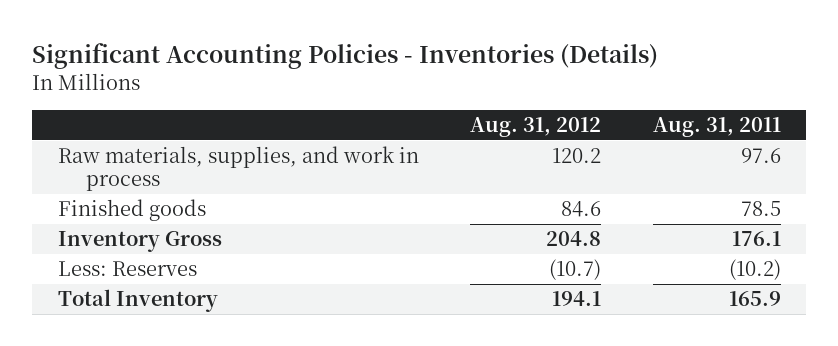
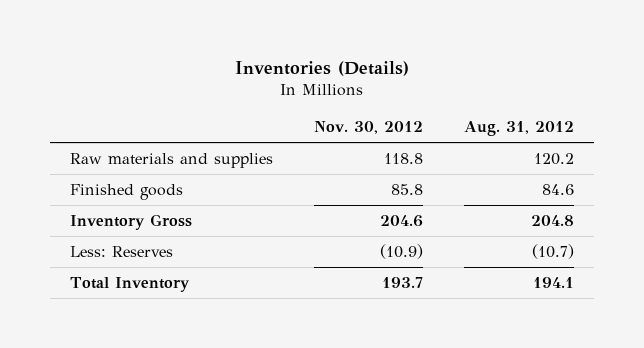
[31,42,658,69] Significant Accounting Policies - Inventories (Details) -> [235,61,410,77] Inventories (Details)
[652,116,781,137] Aug. 31, 2011 -> none
none -> [314,121,424,135] Nov. 30, 2012
[57,146,419,192] Raw materials, supplies, and work in process -> [70,152,274,168] Raw materials and supplies

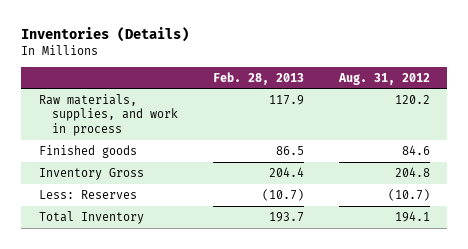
[314,121,424,135] Nov. 30, 2012 -> none
none -> [212,71,304,85] Feb. 28, 2013
[70,152,274,168] Raw materials and supplies -> [38,93,178,136] Raw materials, supplies, and work in process

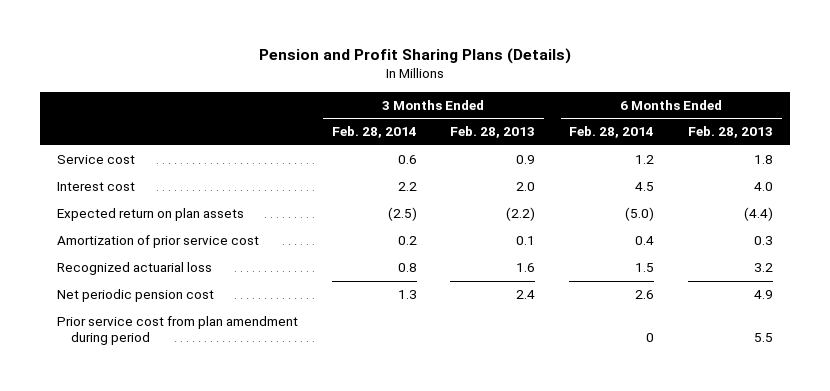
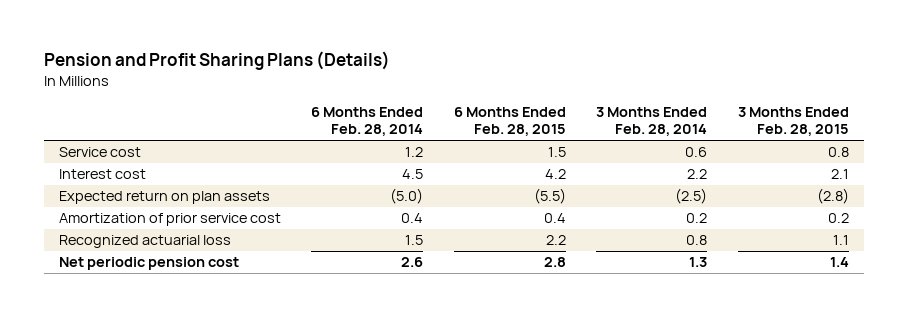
[450,126,536,139] Feb. 28, 2013 -> none
[688,126,774,139] Feb. 28, 2013 -> none
none -> [453,106,566,137] 6 Months Ended Feb. 28, 2015
none -> [737,106,849,137] 3 Months Ended Feb. 28, 2015
[56,316,298,346] Prior service cost from plan amendment during period -> none

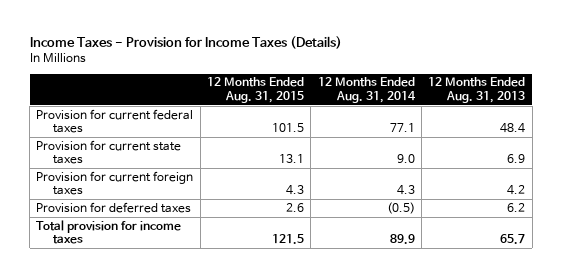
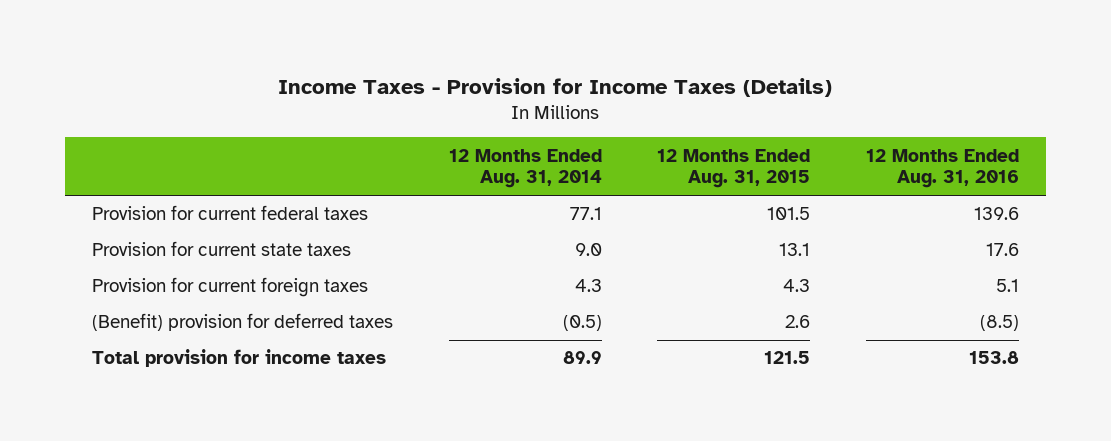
[428,77,526,103] 12 Months Ended Aug. 31, 2013 -> none
none -> [865,148,1019,189] 12 Months Ended Aug. 31, 2016
[36,201,192,213] Provision for deferred taxes -> [92,313,394,332] (Benefit) provision for deferred taxes

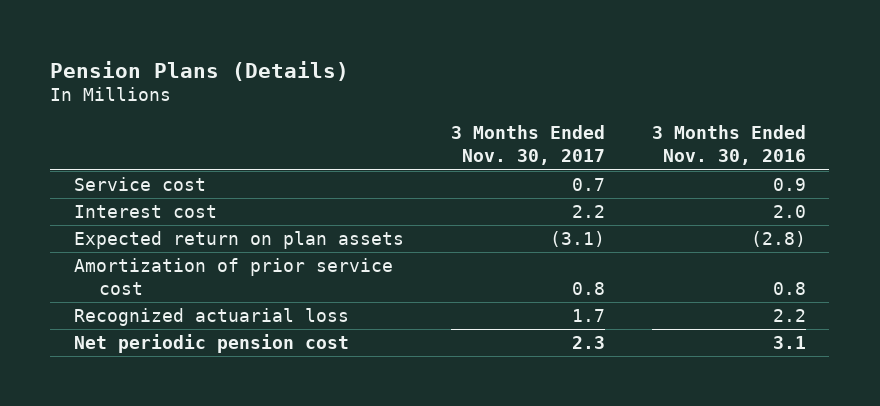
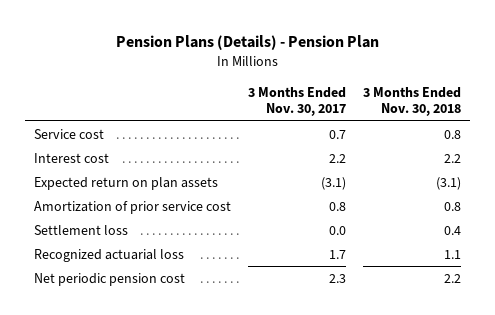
[50,60,350,81] Pension Plans (Details) -> [115,34,379,50] Pension Plans (Details) - Pension Plan
[651,125,806,166] 3 Months Ended Nov. 30, 2016 -> none
none -> [363,86,462,117] 3 Months Ended Nov. 30, 2018
none -> [33,224,128,235] Settlement loss

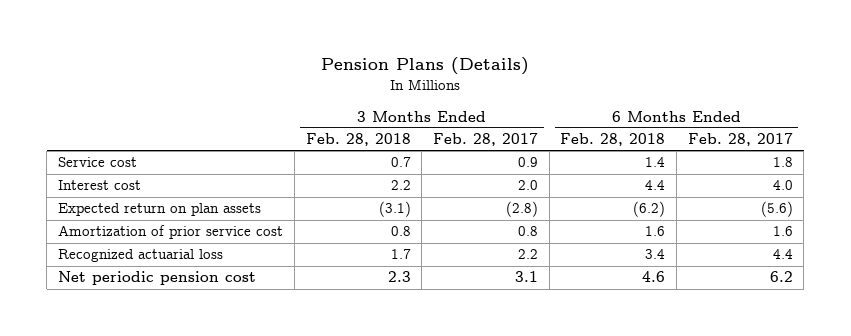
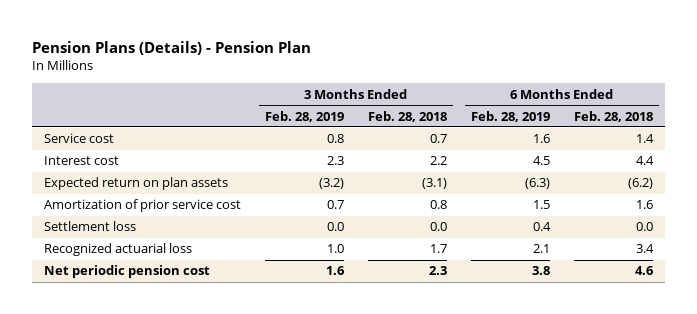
[321,57,530,76] Pension Plans (Details) -> [32,40,312,55] Pension Plans (Details) - Pension Plan
[432,133,538,147] Feb. 28, 2017 -> none
[687,133,793,147] Feb. 28, 2017 -> none
none -> [265,110,345,122] Feb. 28, 2019
none -> [471,110,551,122] Feb. 28, 2019
none -> [44,221,137,232] Settlement loss

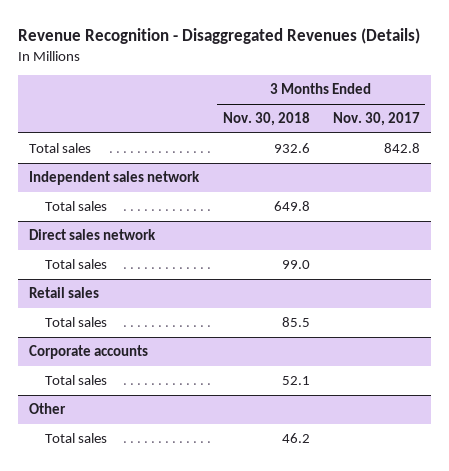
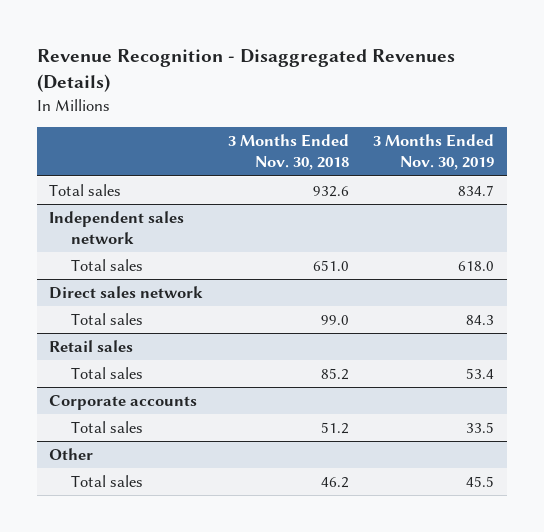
[332,112,420,127] Nov. 30, 2017 -> none
none -> [373,134,495,171] 3 Months Ended Nov. 30, 2019
[273,201,310,212] 649.8 -> [312,259,349,271] 651.0
[281,317,310,328] 85.5 -> [320,367,349,380] 85.2
[281,376,310,386] 52.1 -> [320,421,349,434] 51.2

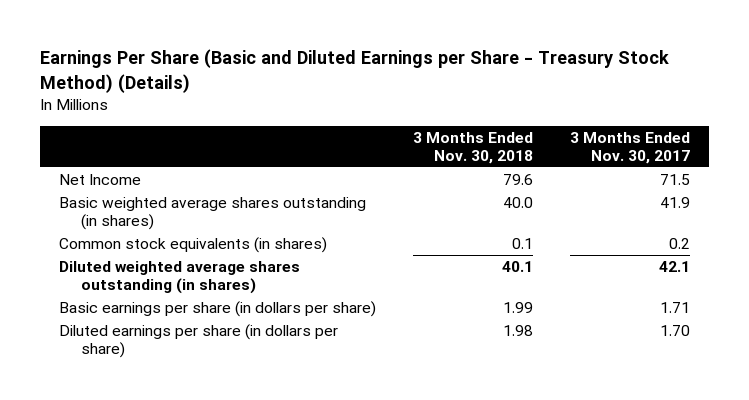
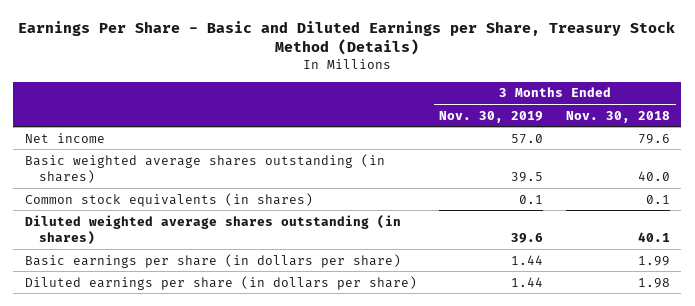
[40,49,670,93] Earnings Per Share (Basic and Diluted Earnings per Share - Treasury Stock Method) (Details) -> [18,20,676,56] Earnings Per Share - Basic and Diluted Earnings per Share, Treasury Stock Method (Details)
[570,131,691,165] 3 Months Ended Nov. 30, 2017 -> none
none -> [439,110,544,123] Nov. 30, 2019
[58,174,141,186] Net Income -> [24,132,105,143] Net income

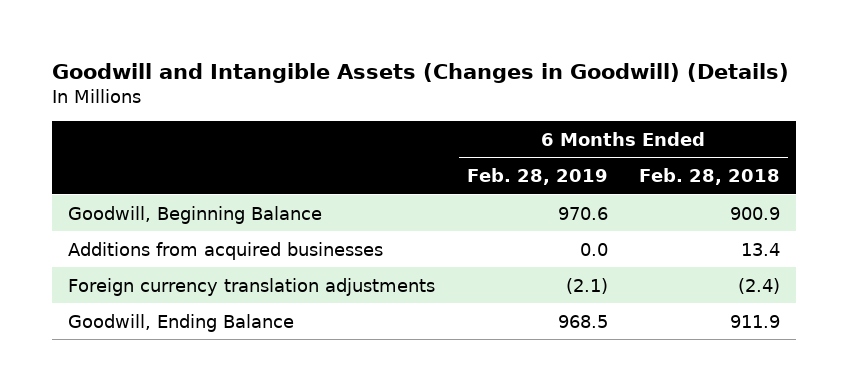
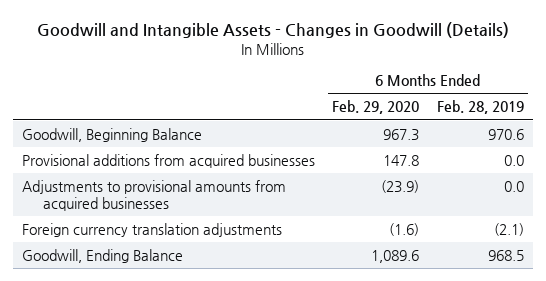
[51,63,789,84] Goodwill and Intangible Assets (Changes in Goodwill) (Details) -> [36,21,509,38] Goodwill and Intangible Assets - Changes in Goodwill (Details)
[639,168,781,186] Feb. 28, 2018 -> none
none -> [332,100,420,115] Feb. 29, 2020
[67,241,383,260] Additions from acquired businesses -> [21,153,315,168] Provisional additions from acquired businesses
none -> [21,179,286,212] Adjustments to provisional amounts from acquired businesses

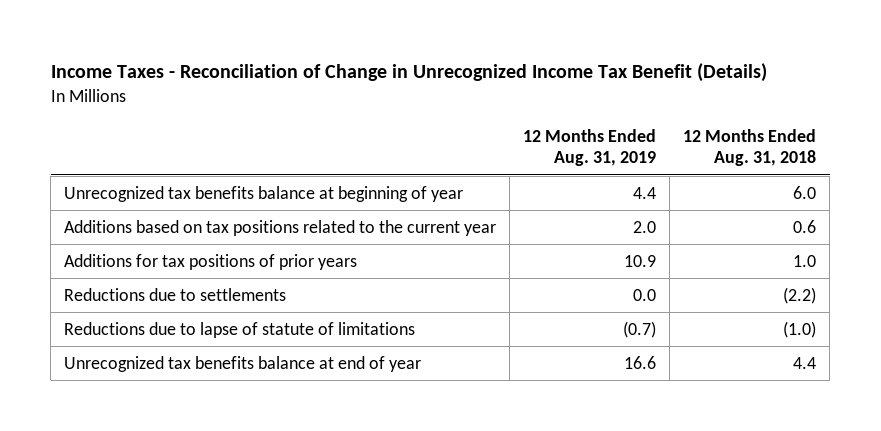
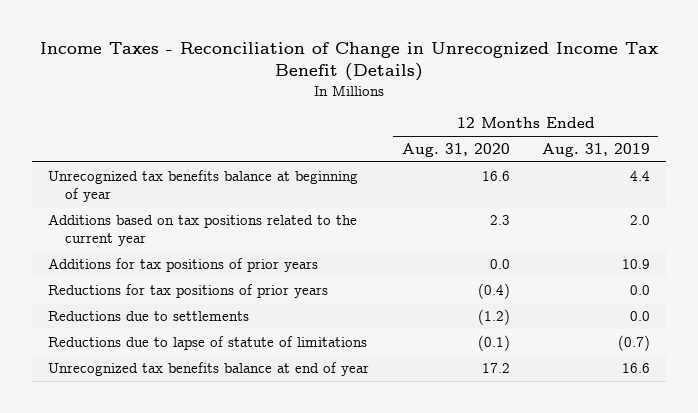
[683,128,817,167] 12 Months Ended Aug. 31, 2018 -> none
none -> [401,142,510,157] Aug. 31, 2020
none -> [48,283,329,298] Reductions for tax positions of prior years

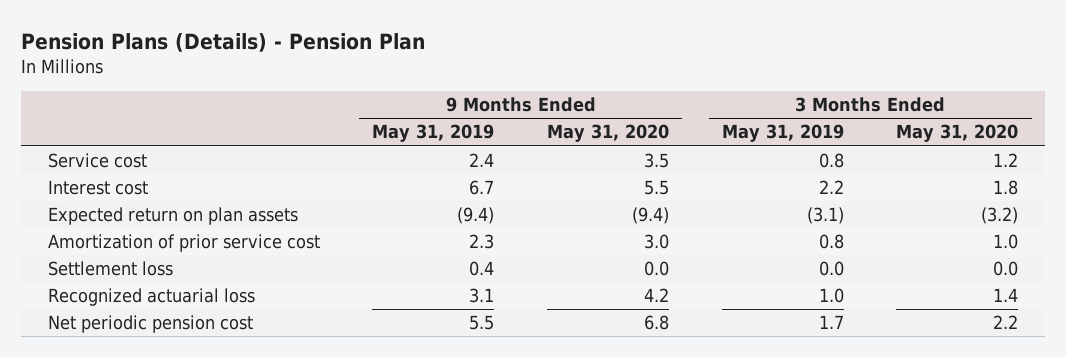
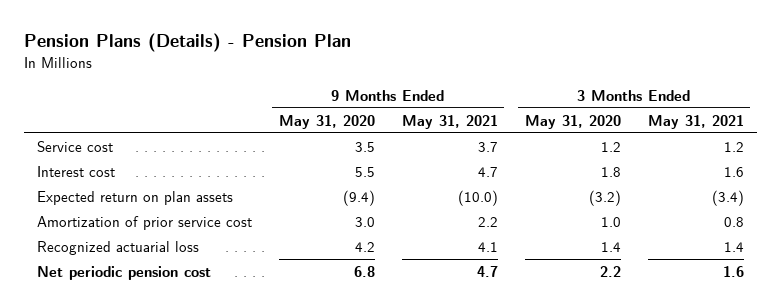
[372,124,495,143] May 31, 2019 -> none
[721,124,844,143] May 31, 2019 -> none
none -> [401,114,498,129] May 31, 2021
none -> [647,114,744,129] May 31, 2021
[47,261,173,277] Settlement loss -> none

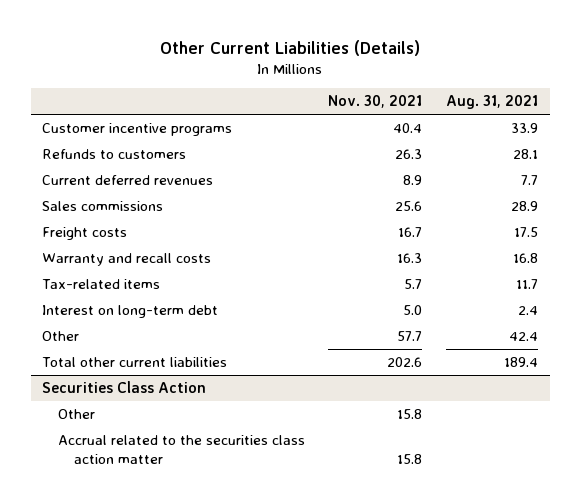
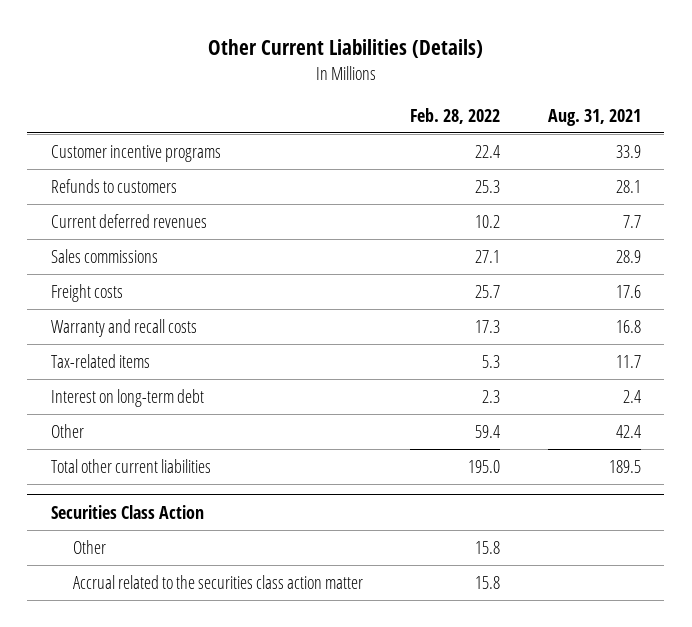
[328,95,423,109] Nov. 30, 2021 -> none
none -> [410,107,501,124] Feb. 28, 2022
[513,226,538,237] 17.5 -> [615,284,641,298] 17.6
[503,356,538,367] 189.4 -> [608,459,641,473] 189.5

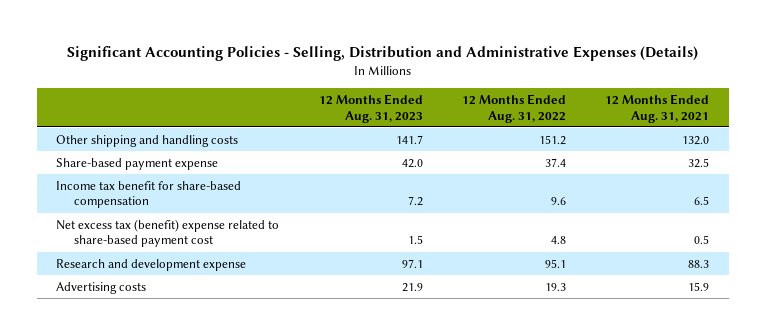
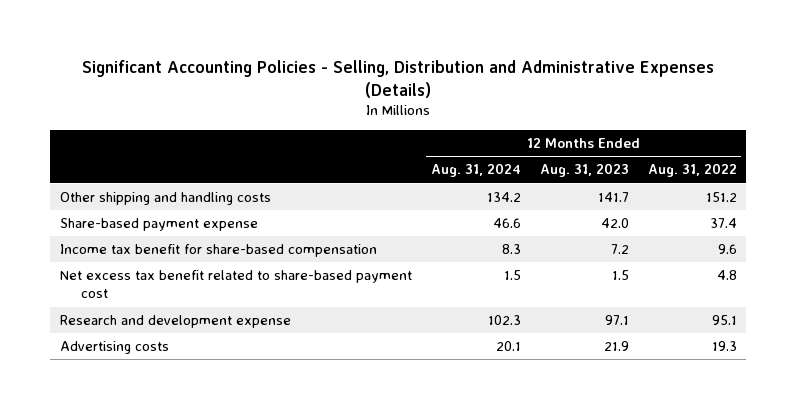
[605,94,710,123] 12 Months Ended Aug. 31, 2021 -> none
none -> [430,163,521,178] Aug. 31, 2024
[56,218,280,248] Net excess tax (benefit) expense related to share-based payment cost -> [59,270,412,299] Net excess tax benefit related to share-based payment cost

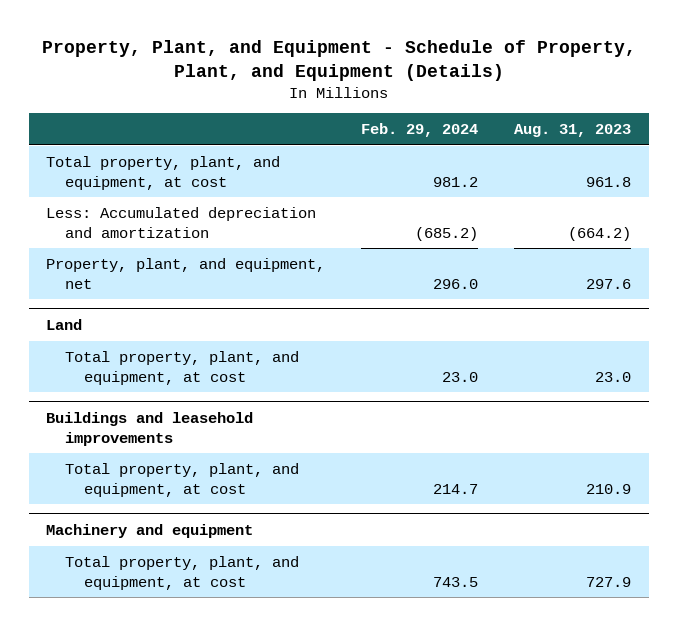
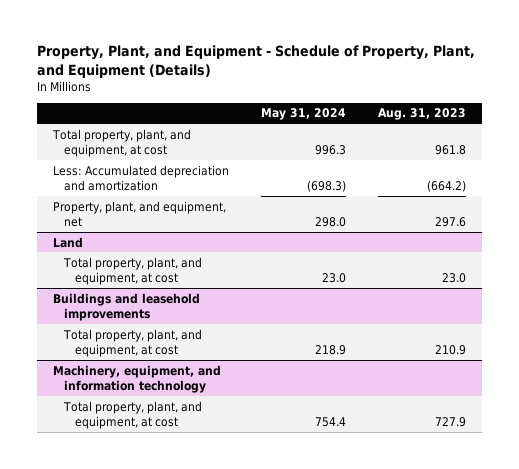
[361,123,479,138] Feb. 29, 2024 -> none
none -> [261,108,347,121] May 31, 2024
[46,523,254,538] Machinery and equipment -> [53,364,222,393] Machinery, equipment, and information technology

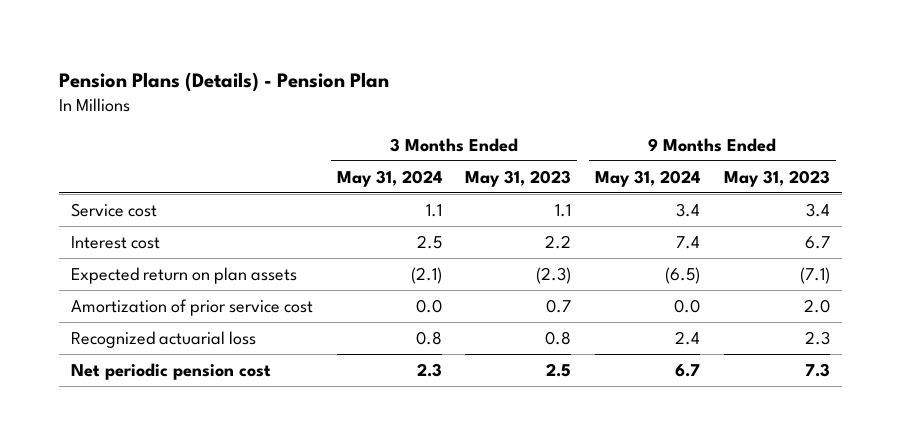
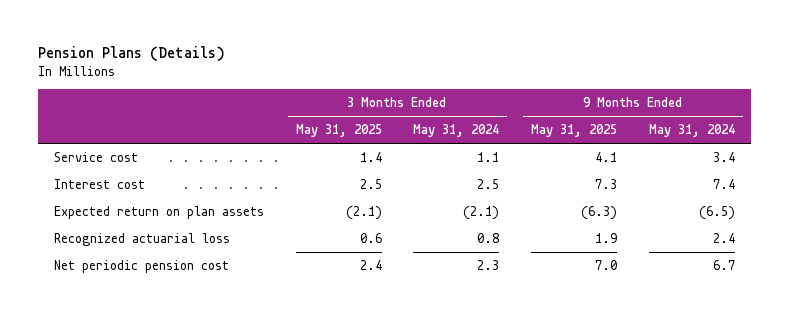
[59,71,390,92] Pension Plans (Details) - Pension Plan -> [37,46,225,62] Pension Plans (Details)
[465,169,572,187] May 31, 2023 -> none
[723,169,830,187] May 31, 2023 -> none
none -> [295,124,382,138] May 31, 2025
none -> [531,124,618,138] May 31, 2025
[70,298,313,316] Amortization of prior service cost -> none

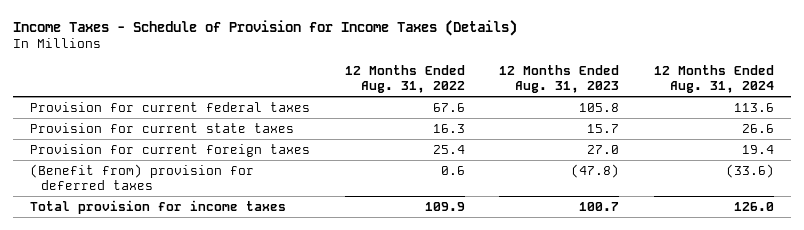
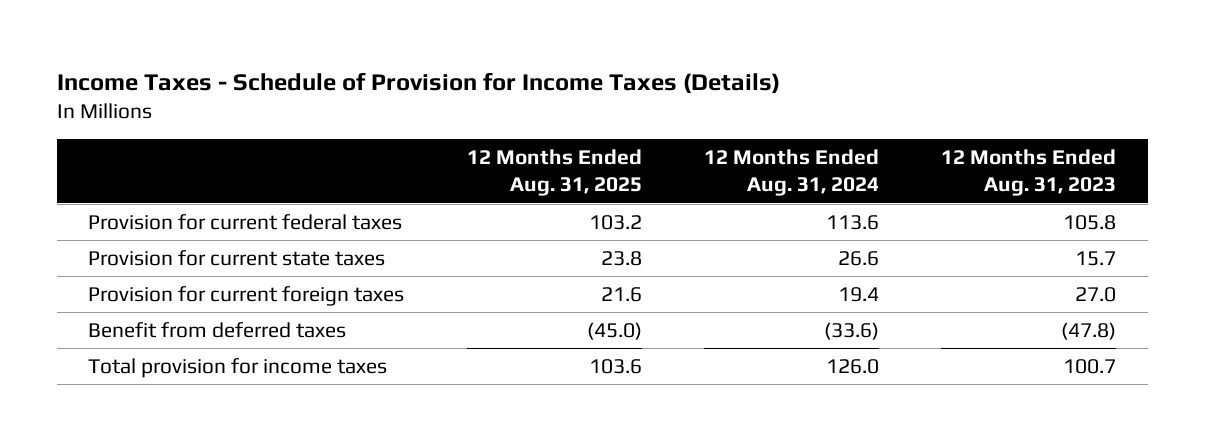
[344,65,465,94] 12 Months Ended Aug. 31, 2022 -> none
none -> [466,149,642,197] 12 Months Ended Aug. 31, 2025
[30,163,255,190] (Benefit from) provision for deferred taxes -> [88,321,347,338] Benefit from deferred taxes

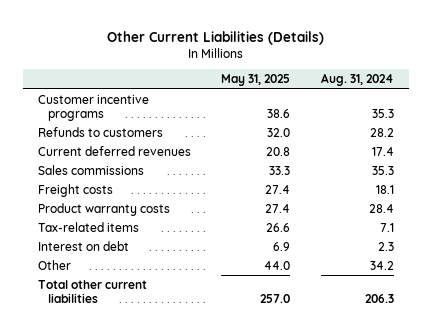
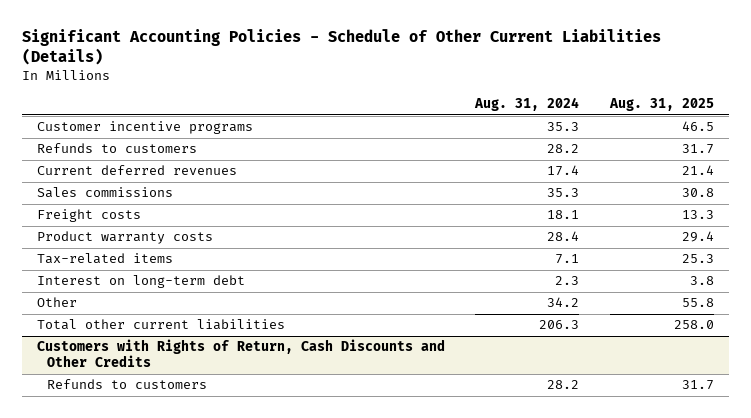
[106,30,324,45] Other Current Liabilities (Details) -> [21,29,661,66] Significant Accounting Policies - Schedule of Other Current Liabilities (Details)
[221,74,291,87] May 31, 2025 -> none
none -> [608,98,714,112] Aug. 31, 2025
[38,240,130,251] Interest on debt -> [37,275,246,289] Interest on long-term debt
none -> [37,339,446,368] Customers with Rights of Return, Cash Discounts and Other Credits
none -> [47,379,208,390] Refunds to customers

